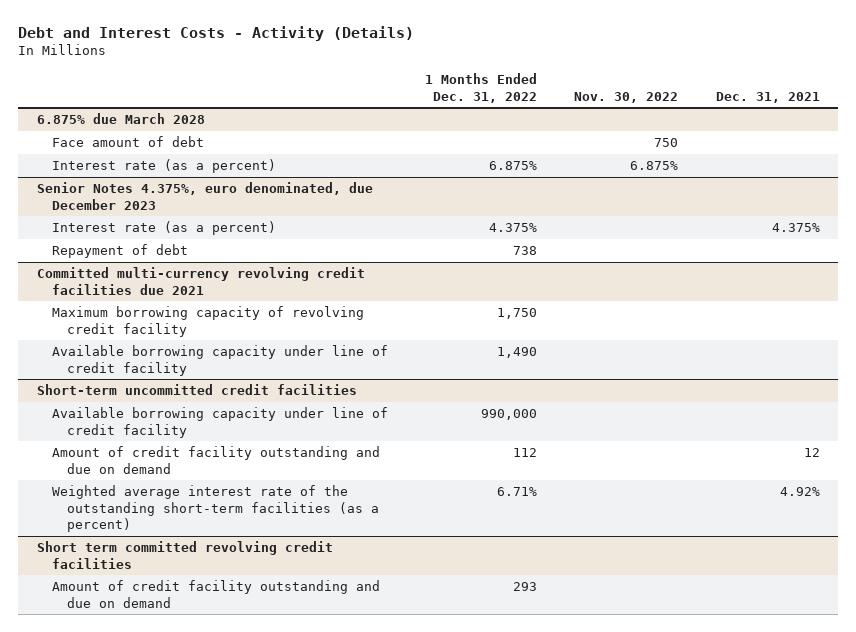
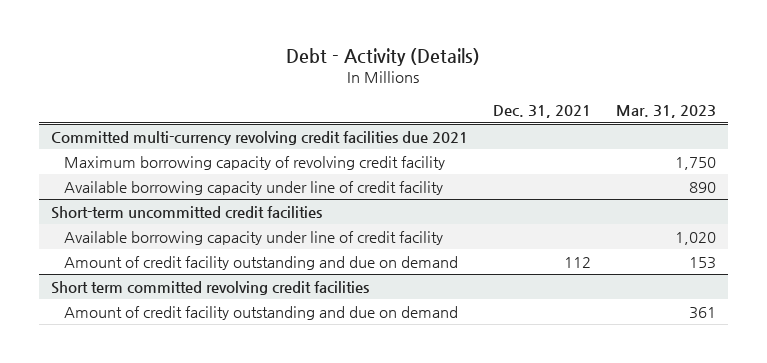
[17,25,414,41] Debt and Interest Costs - Activity (Details) -> [286,48,481,67] Debt - Activity (Details)
[425,73,538,103] 1 Months Ended Dec. 31, 2022 -> none
[574,91,679,103] Nov. 30, 2022 -> none
none -> [615,105,716,119] Mar. 31, 2023
[36,113,205,125] 6.875% due March 2028 -> none
[51,136,204,148] Face amount of debt -> none
[51,159,276,174] Interest rate (as a percent) -> none
[36,182,373,210] Senior Notes 4.375%, euro denominated, due December 2023 -> none
[51,221,276,236] Interest rate (as a percent) -> none
[51,244,188,259] Repayment of debt -> none
[51,485,379,533] Weighted average interest rate of the outstanding short-term facilities (as a percent) -> none
[803,448,820,458] 12 -> [563,256,591,268] 112

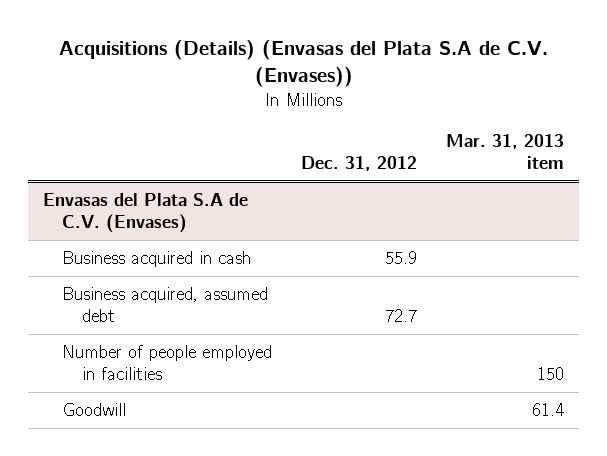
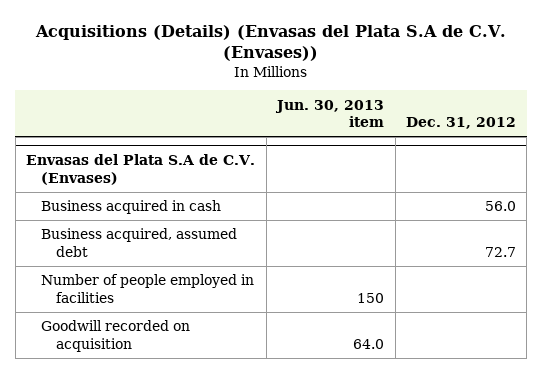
[446,133,565,169] Mar. 31, 2013 item -> none
none -> [275,99,385,128] Jun. 30, 2013 item
[385,250,418,264] 55.9 -> [484,201,516,212] 56.0
[62,402,127,416] Goodwill -> [41,320,191,352] Goodwill recorded on acquisition

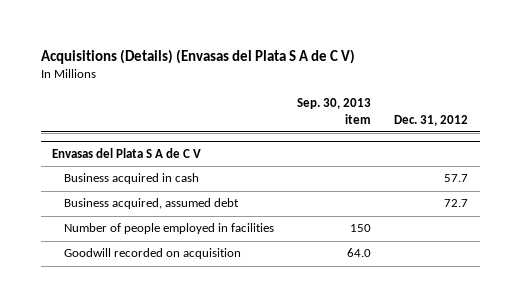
[35,24,507,62] Acquisitions (Details) (Envasas del Plata S.A de C.V. (Envases)) -> [40,48,355,64] Acquisitions (Details) (Envasas del Plata S A de C V)
[275,99,385,128] Jun. 30, 2013 item -> none
none -> [297,98,372,124] Sep. 30, 2013 item
[26,154,256,185] Envasas del Plata S.A de C.V. (Envases) -> [52,147,202,158] Envasas del Plata S A de C V
[484,201,516,212] 56.0 -> [444,174,469,183] 57.7

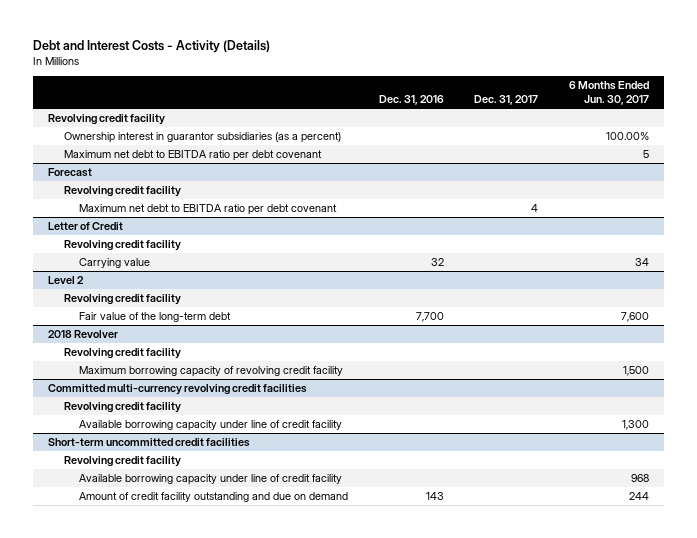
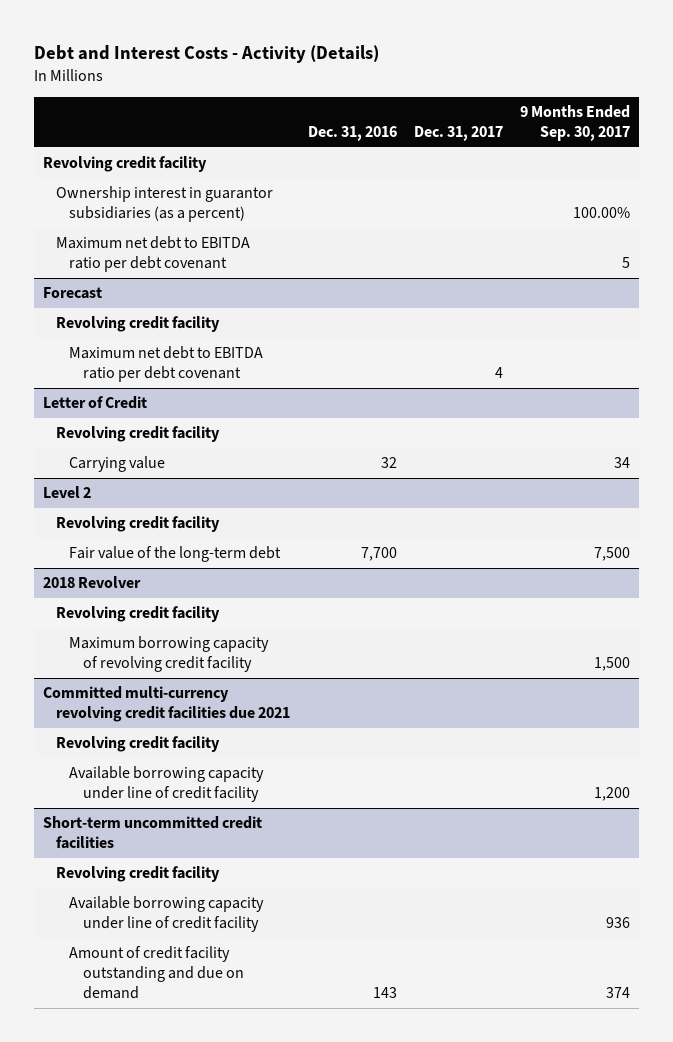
[568,81,649,106] 6 Months Ended Jun. 30, 2017 -> none
none -> [520,105,631,142] 9 Months Ended Sep. 30, 2017
[48,384,308,396] Committed multi-currency revolving credit facilities -> [43,686,291,723] Committed multi-currency revolving credit facilities due 2021

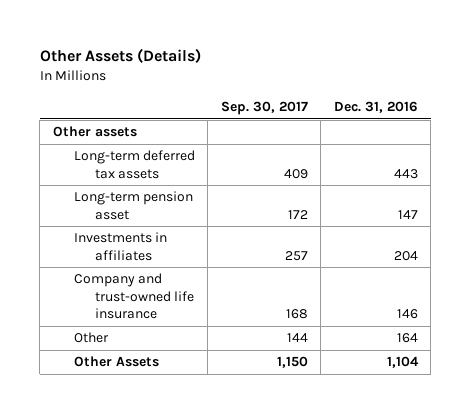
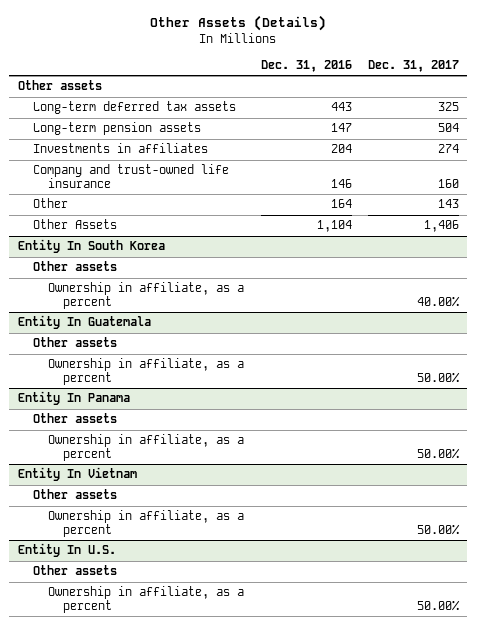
[220,100,308,115] Sep. 30, 2017 -> none
none -> [368,59,460,72] Dec. 31, 2017
[73,191,193,220] Long-term pension asset -> [32,122,201,136] Long-term pension assets
none -> [17,239,165,254] Entity In South Korea
none -> [32,261,117,272] Other assets
none -> [48,282,245,309] Ownership in affiliate, as a percent
none -> [17,315,151,330] Entity In Guatemala
none -> [32,337,117,348] Other assets
none -> [48,358,245,385] Ownership in affiliate, as a percent
none -> [17,391,130,406] Entity In Panama
none -> [32,413,117,424] Other assets
none -> [48,434,245,461] Ownership in affiliate, as a percent
none -> [17,467,137,482] Entity In Vietnam
none -> [32,489,117,500] Other assets
none -> [48,510,245,537] Ownership in affiliate, as a percent
none -> [17,543,116,558] Entity In U.S.
none -> [32,565,117,576] Other assets
none -> [48,586,245,613] Ownership in affiliate, as a percent

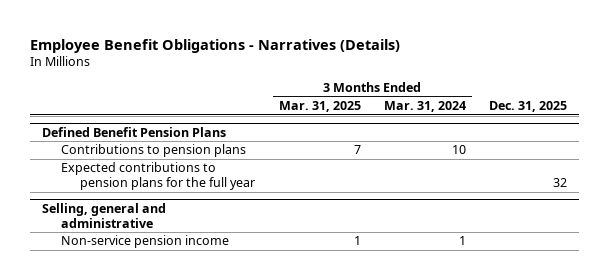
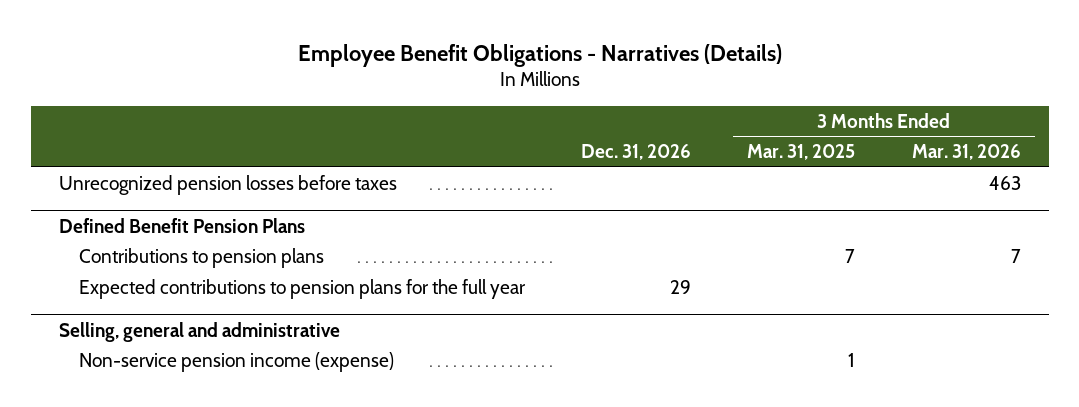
[384,101,467,113] Mar. 31, 2024 -> none
[489,101,568,113] Dec. 31, 2025 -> none
none -> [581,144,692,161] Dec. 31, 2026
none -> [911,144,1021,161] Mar. 31, 2026
none -> [58,175,397,196] Unrecognized pension losses before taxes
[61,235,230,249] Non-service pension income -> [79,352,395,373] Non-service pension income (expense)

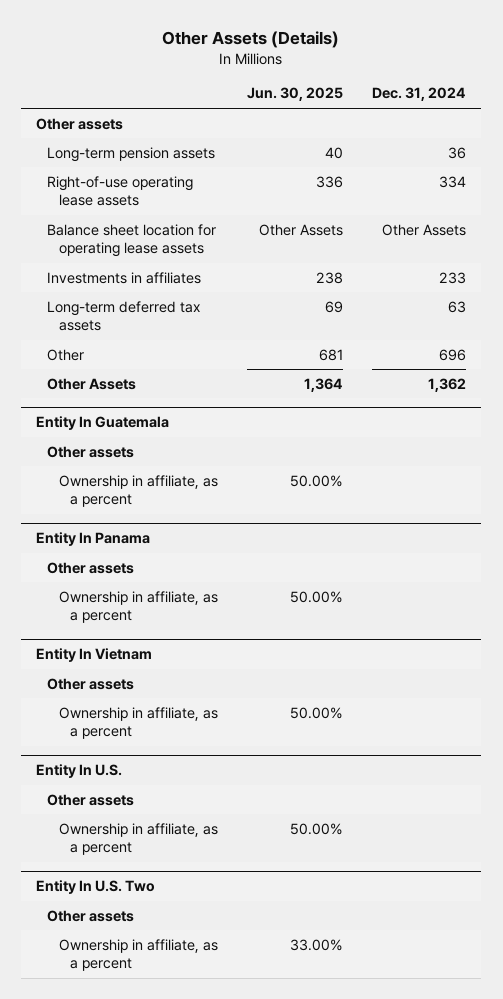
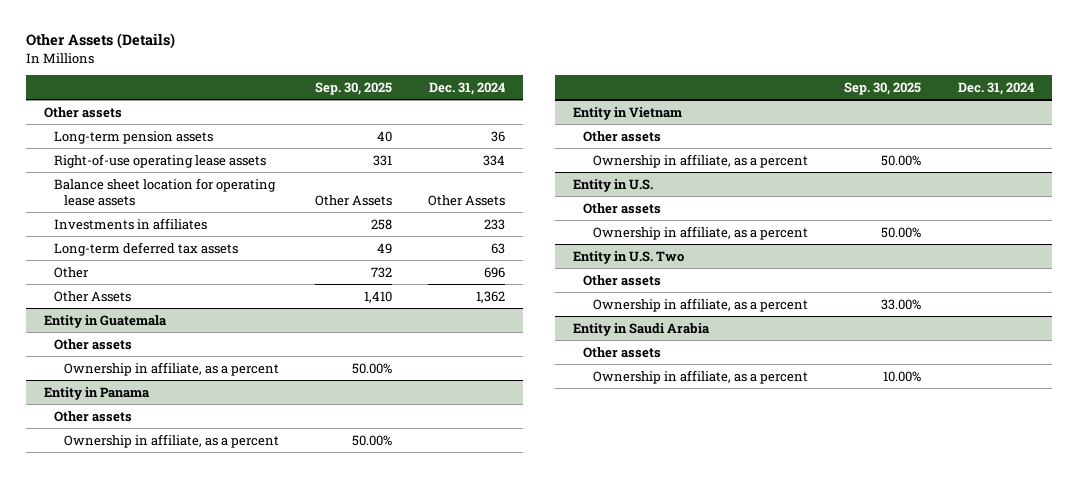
[247,87,344,102] Jun. 30, 2025 -> none
none -> [314,82,392,96] Sep. 30, 2025
[36,416,170,431] Entity In Guatemala -> [43,314,167,328] Entity in Guatemala
[36,532,151,547] Entity In Panama -> [43,386,150,400] Entity in Panama
[36,648,153,663] Entity In Vietnam -> [572,106,682,120] Entity in Vietnam
[36,764,123,779] Entity In U.S. -> [572,178,653,192] Entity in U.S.
[36,880,156,895] Entity In U.S. Two -> [572,250,684,264] Entity in U.S. Two
none -> [572,322,710,336] Entity in Saudi Arabia
none -> [582,346,661,358] Other assets
none -> [592,369,808,384] Ownership in affiliate, as a percent

